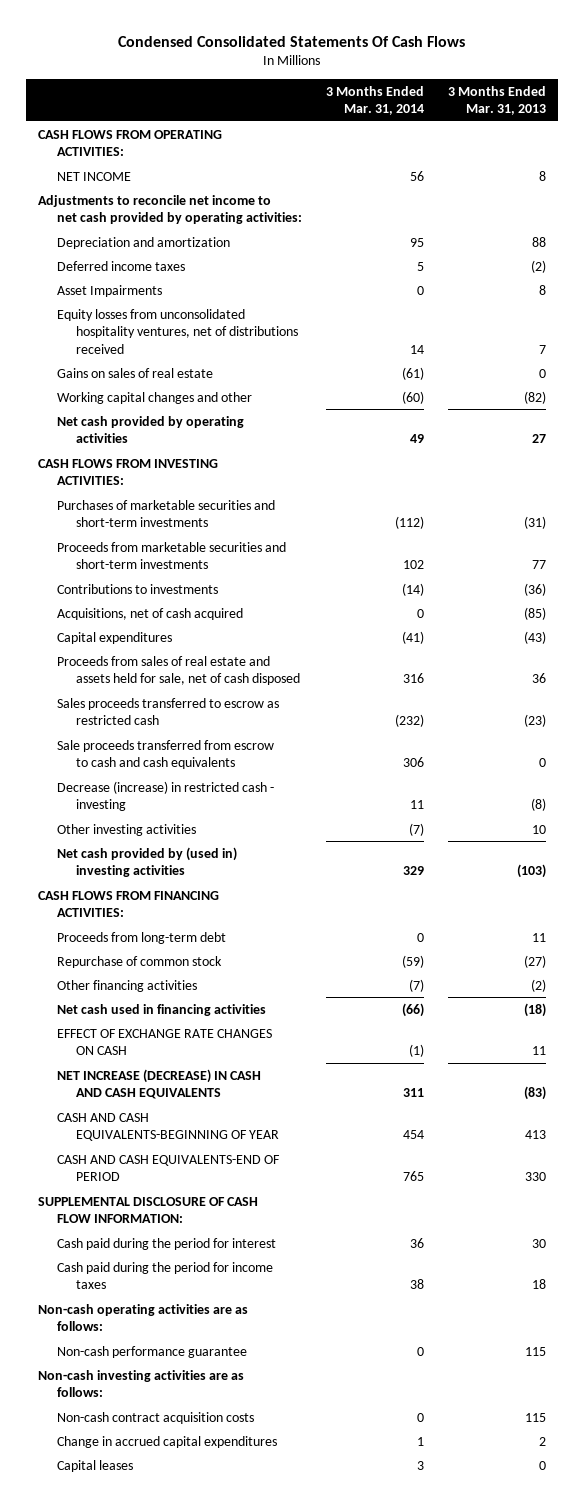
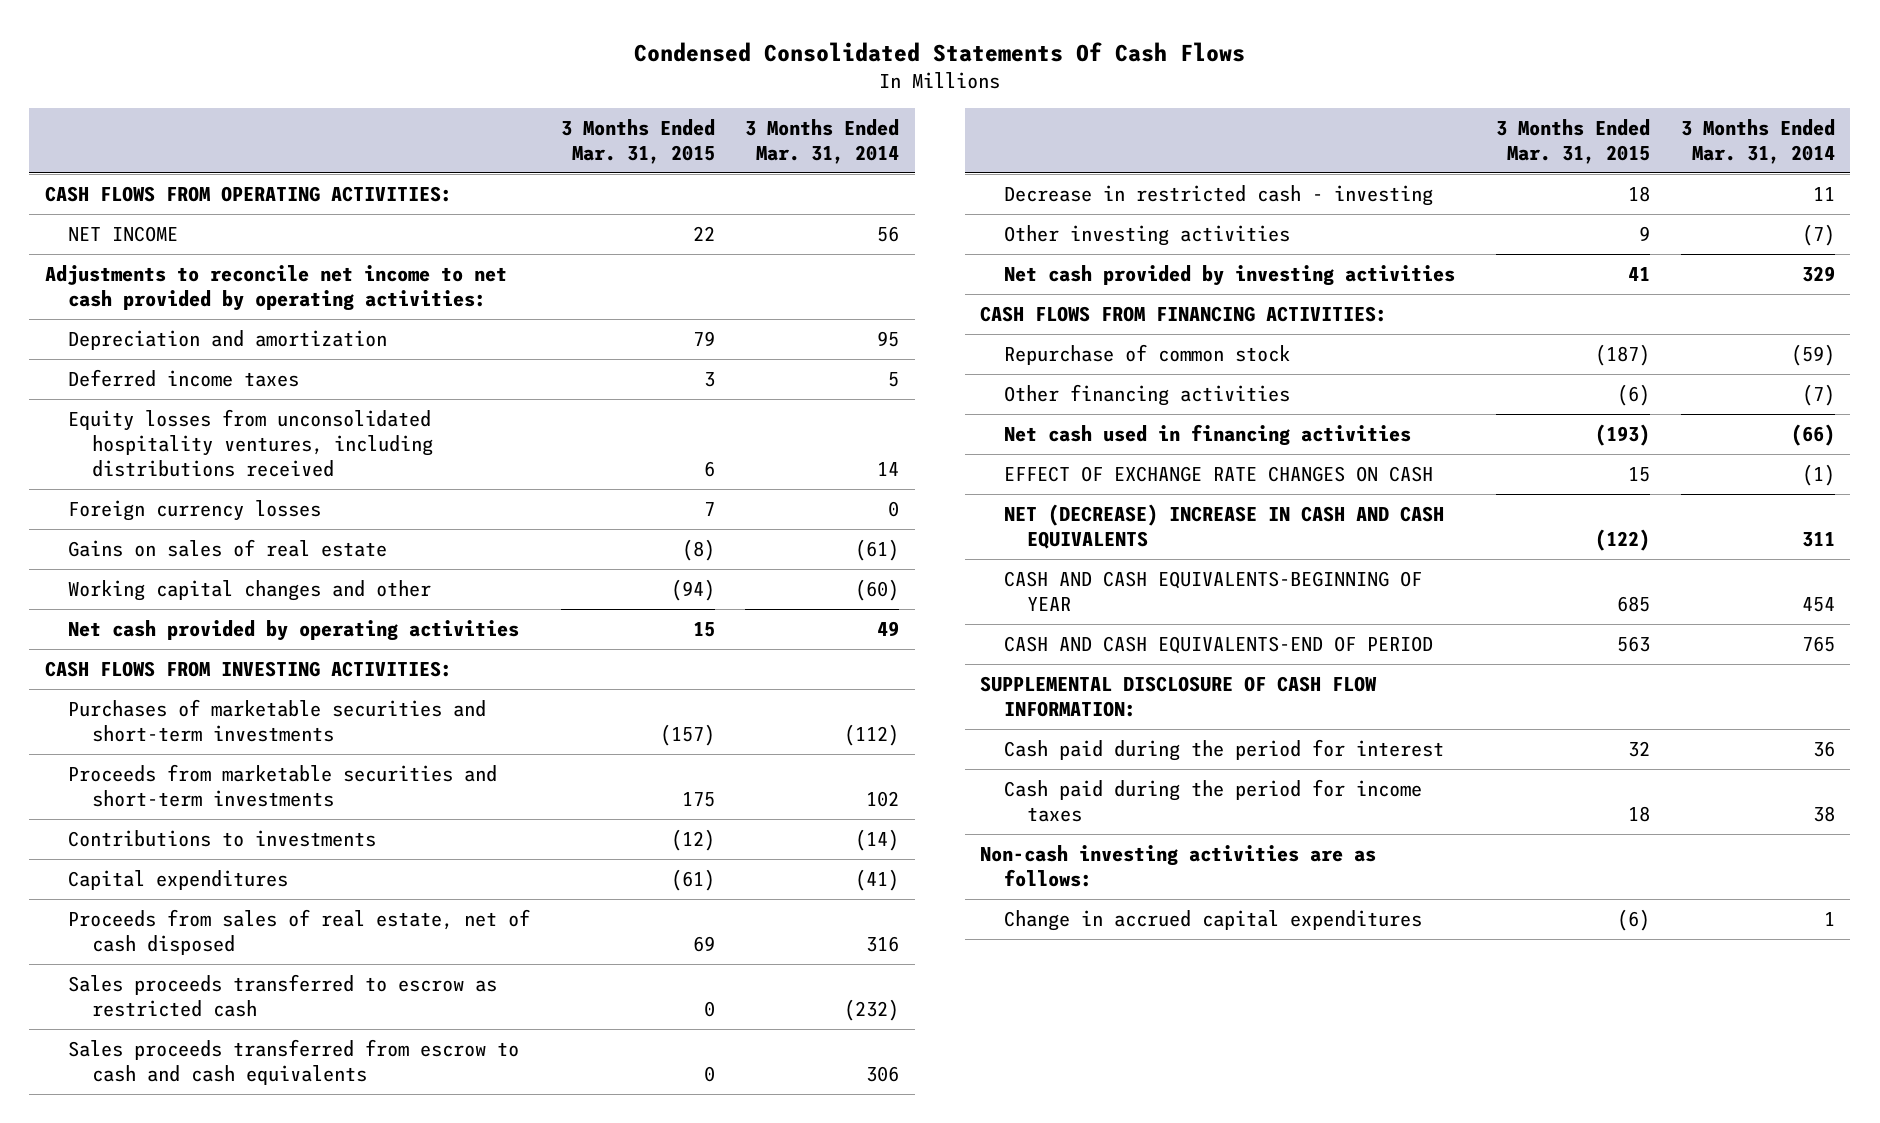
[447,85,546,116] 3 Months Ended Mar. 31, 2013 -> none
none -> [560,118,715,164] 3 Months Ended Mar. 31, 2015
[57,284,163,297] Asset Impairments -> none
[57,308,299,354] Equity losses from unconsolidated hospitality ventures, net of distributions received -> [68,408,433,478] Equity losses from unconsolidated hospitality ventures, including distributions received
none -> [68,499,322,521] Foreign currency losses
[57,607,244,620] Acquisitions, net of cash acquired -> none
[57,655,301,686] Proceeds from sales of real estate and assets held for sale, net of cash disposed -> [68,908,531,955] Proceeds from sales of real estate, net of cash disposed
[57,739,275,770] Sale proceeds transferred from escrow to cash and cash equivalents -> [68,1038,520,1085] Sales proceeds transferred from escrow to cash and cash equivalents
[57,780,275,812] Decrease (increase) in restricted cash - investing -> [1003,184,1433,206] Decrease in restricted cash - investing
[57,846,238,878] Net cash provided by (used in) investing activities -> [1003,264,1455,286] Net cash provided by investing activities
[57,931,227,944] Proceeds from long-term debt -> none
[57,1068,262,1100] NET INCREASE (DECREASE) IN CASH AND CASH EQUIVALENTS -> [1003,503,1444,549] NET (DECREASE) INCREASE IN CASH AND CASH EQUIVALENTS
[37,1303,248,1332] Non-cash operating activities are as follows: -> none
[57,1345,248,1358] Non-cash performance guarantee -> none
[57,1411,255,1424] Non-cash contract acquisition costs -> none
[57,1459,134,1472] Capital leases -> none

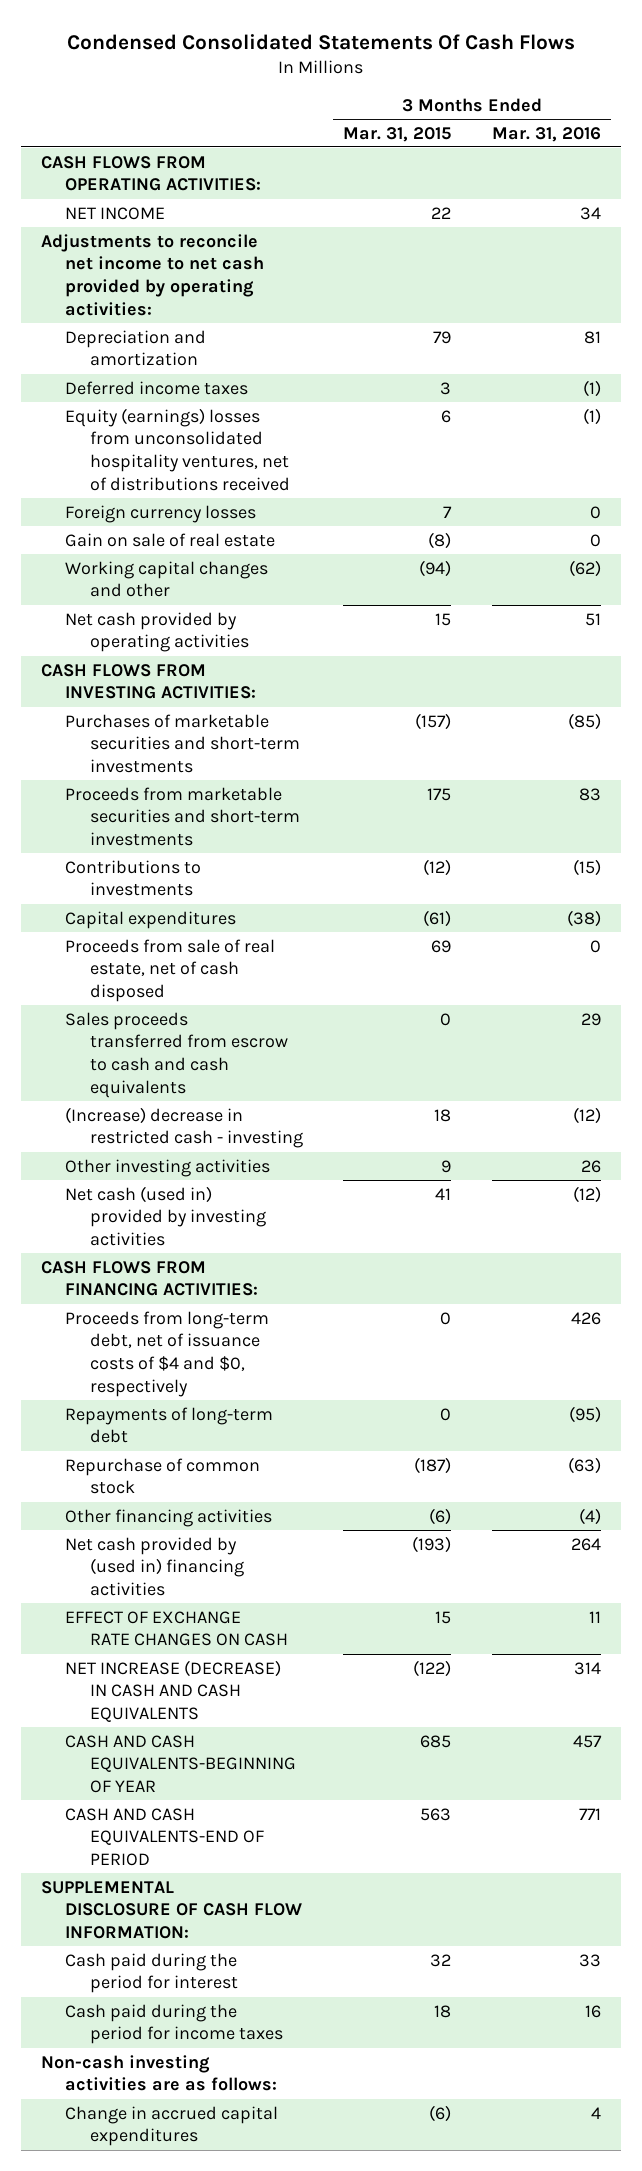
[745,118,900,164] 3 Months Ended Mar. 31, 2014 -> none
none -> [491,126,601,142] Mar. 31, 2016
[68,408,433,478] Equity losses from unconsolidated hospitality ventures, including distributions received -> [65,407,290,492] Equity (earnings) losses from unconsolidated hospitality ventures, net of distributions received
[68,538,388,557] Gains on sales of real estate -> [65,532,276,547] Gain on sale of real estate
[68,973,498,1017] Sales proceeds transferred to escrow as restricted cash -> none
[68,908,531,955] Proceeds from sales of real estate, net of cash disposed -> [65,938,276,1003] Proceeds from sale of real estate, net of cash disposed
[1003,184,1433,206] Decrease in restricted cash - investing -> [65,1106,303,1149] (Increase) decrease in restricted cash - investing
[1003,264,1455,286] Net cash provided by investing activities -> [65,1185,266,1247] Net cash (used in) provided by investing activities
none -> [65,1310,270,1398] Proceeds from long-term debt, net of issuance costs of $4 and $0, respectively
none -> [65,1406,274,1444] Repayments of long-term debt
[1003,423,1411,446] Net cash used in financing activities -> [65,1536,244,1597] Net cash provided by (used in) financing activities
[1003,503,1444,549] NET (DECREASE) INCREASE IN CASH AND CASH EQUIVALENTS -> [65,1659,282,1724] NET INCREASE (DECREASE) IN CASH AND CASH EQUIVALENTS

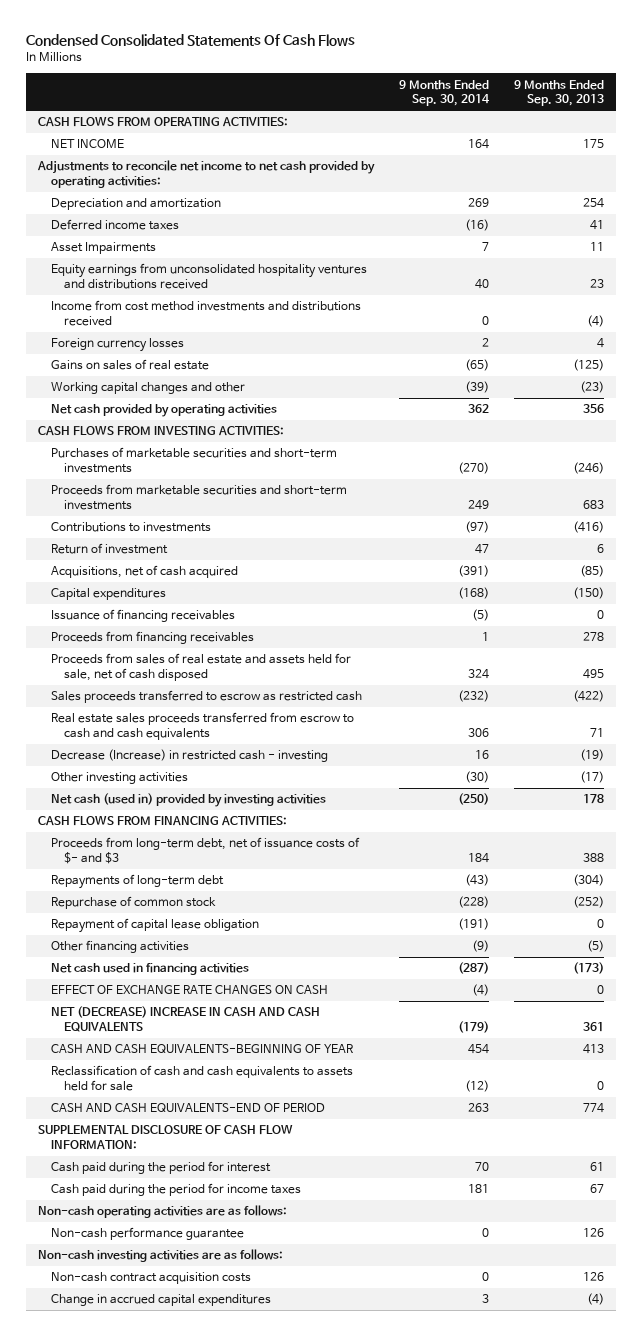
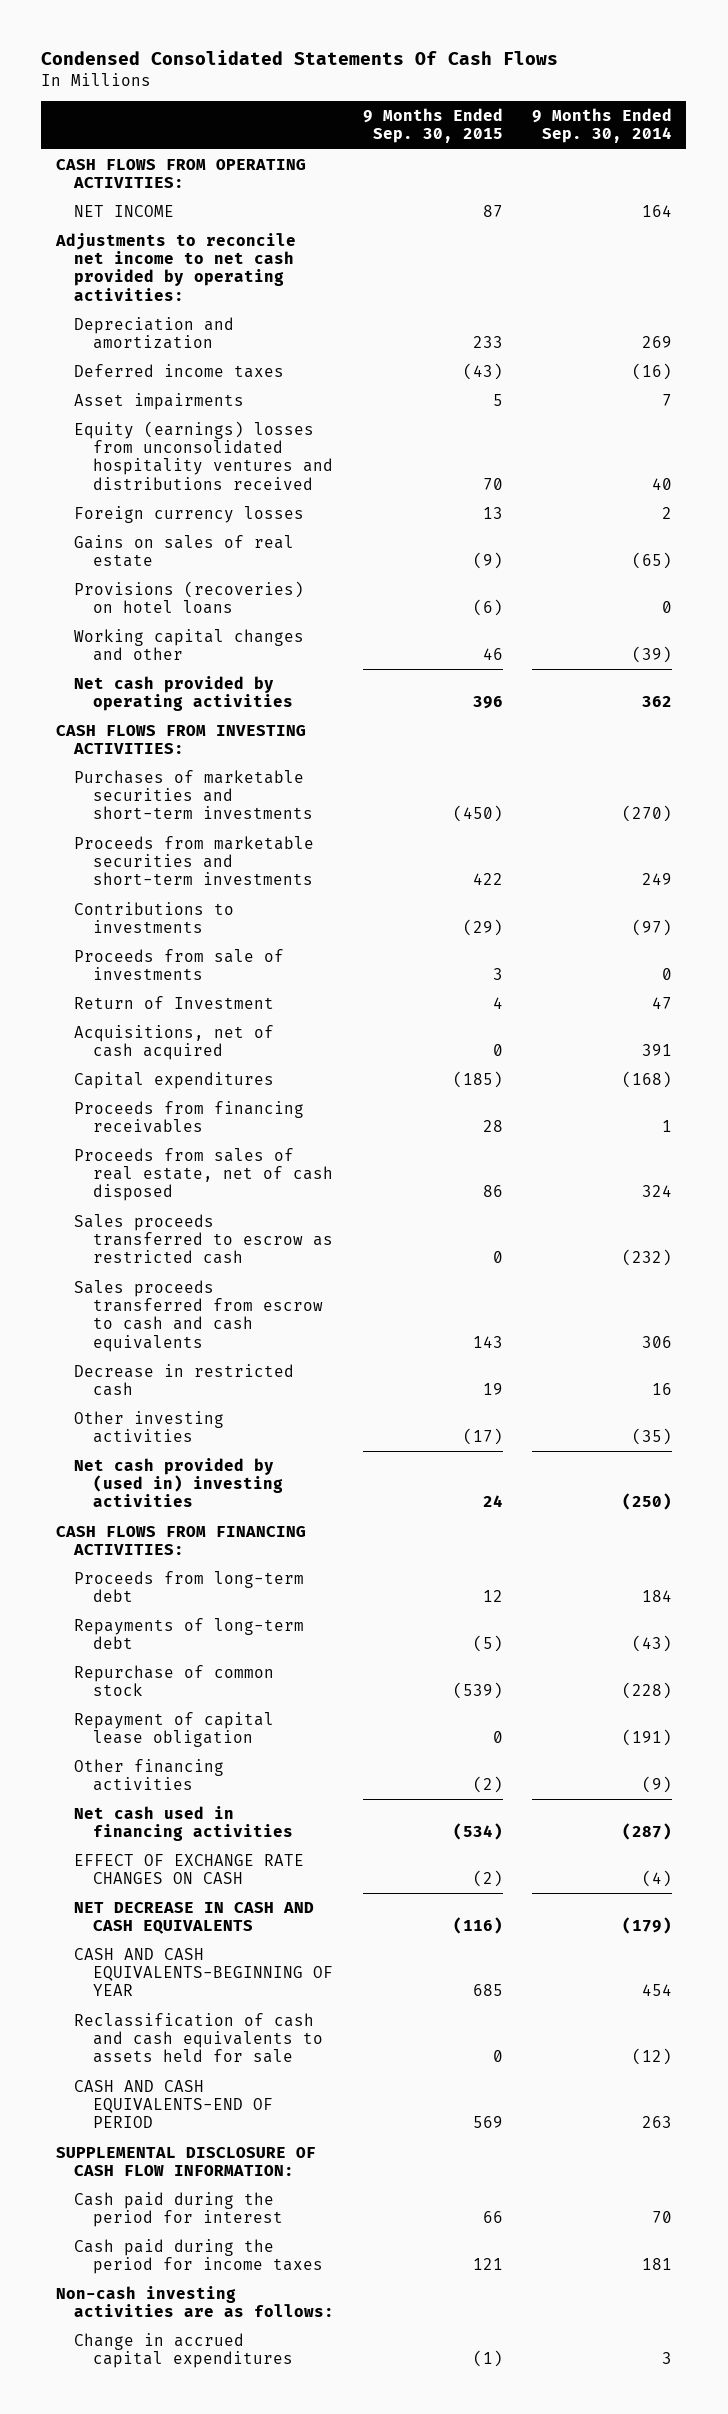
[513,79,604,107] 9 Months Ended Sep. 30, 2013 -> none
none -> [363,108,504,144] 9 Months Ended Sep. 30, 2015
[51,300,362,327] Income from cost method investments and distributions received -> none
[51,242,157,255] Asset Impairments -> [74,392,245,410] Asset impairments
[51,263,368,290] Equity earnings from unconsolidated hospitality ventures and distributions received -> [74,420,334,490] Equity (earnings) losses from unconsolidated hospitality ventures and distributions received
none -> [74,580,305,615] Provisions (recoveries) on hotel loans
[51,543,169,555] Return of investment -> [74,948,285,981] Proceeds from sale of investments
[474,544,489,555] 47 -> [661,968,672,981] 0
none -> [74,995,275,1009] Return of Investment
[457,565,489,578] (391) -> [641,1044,672,1057] 391
[51,609,236,623] Issuance of financing receivables -> none
[51,653,352,682] Proceeds from sales of real estate and assets held for sale, net of cash disposed -> [74,1147,334,1202] Proceeds from sales of real estate, net of cash disposed
[51,712,355,741] Real estate sales proceeds transferred from escrow to cash and cash equivalents -> [74,1279,324,1352] Sales proceeds transferred from escrow to cash and cash equivalents
[51,749,329,763] Decrease (Increase) in restricted cash - investing -> [74,1363,295,1397] Decrease in restricted cash
[464,771,489,784] (30) -> [631,1428,672,1446] (35)
[51,793,327,808] Net cash (used in) provided by investing activities -> [74,1457,284,1508] Net cash provided by (used in) investing activities
[51,837,361,865] Proceeds from long-term debt, net of issuance costs of $- and $3 -> [74,1570,305,1603] Proceeds from long-term debt
[51,1006,321,1033] NET (DECREASE) INCREASE IN CASH AND CASH EQUIVALENTS -> [74,1901,315,1935] NET DECREASE IN CASH AND CASH EQUIVALENTS
[38,1205,288,1219] Non-cash operating activities are as follows: -> none
[51,1227,245,1241] Non-cash performance guarantee -> none
[51,1272,252,1285] Non-cash contract acquisition costs -> none

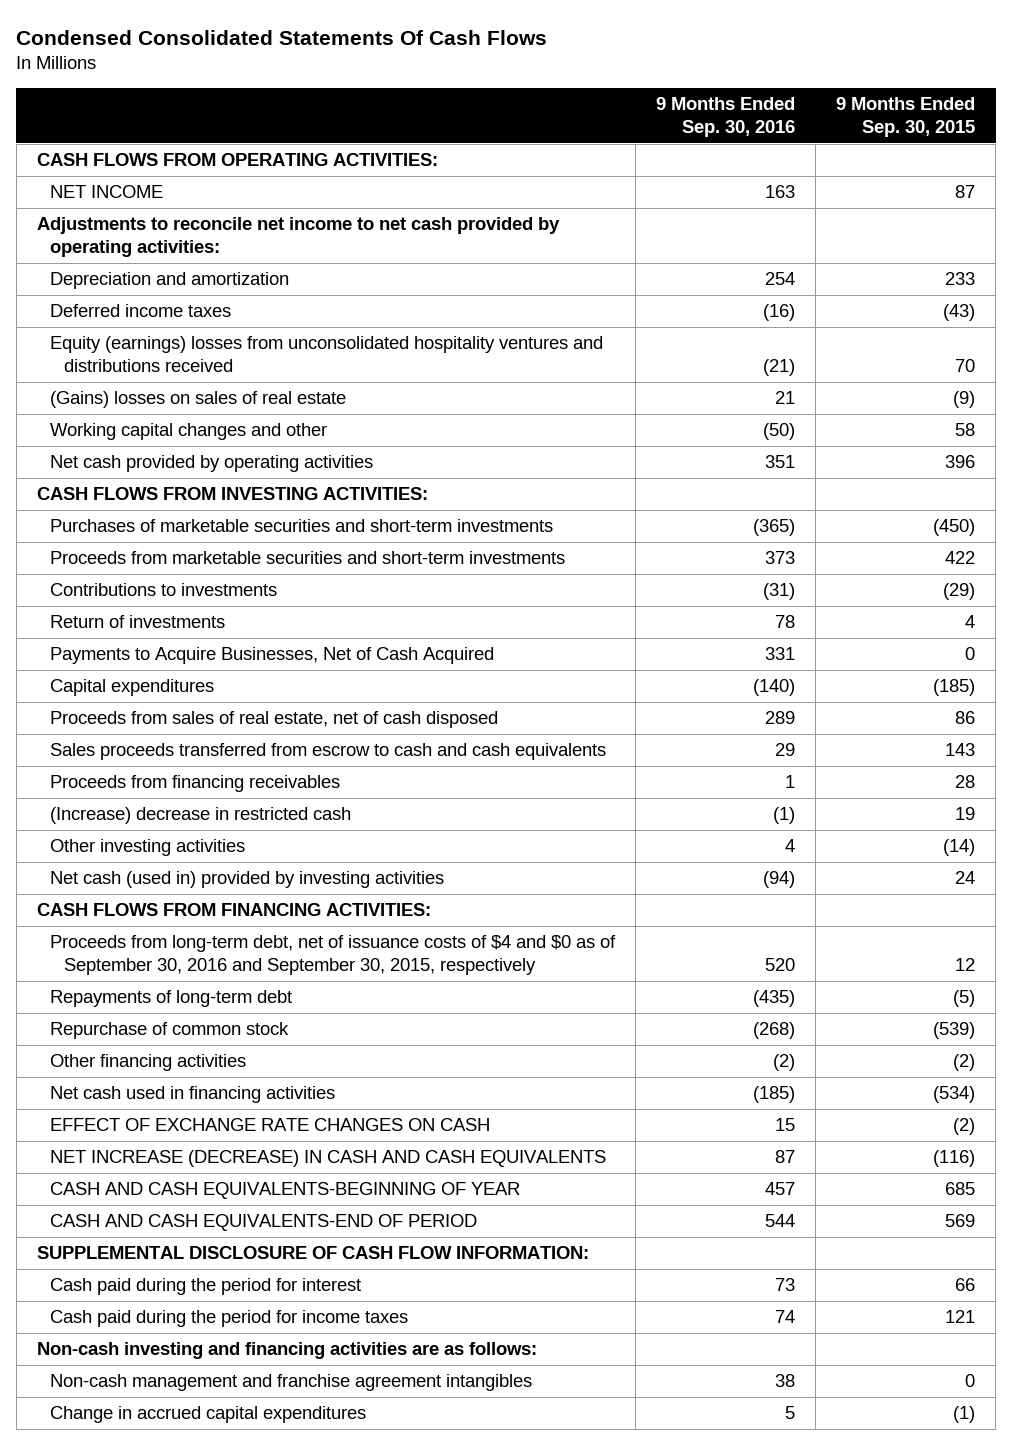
[531,108,672,144] 9 Months Ended Sep. 30, 2014 -> none
none -> [656,97,796,138] 9 Months Ended Sep. 30, 2016
[74,392,245,410] Asset impairments -> none
[74,505,305,523] Foreign currency losses -> none
[74,580,305,615] Provisions (recoveries) on hotel loans -> none
[74,534,295,568] Gains on sales of real estate -> [50,391,347,409] (Gains) losses on sales of real estate
[483,648,504,661] 46 -> [955,423,976,437] 58
[74,948,285,981] Proceeds from sale of investments -> none
[74,995,275,1009] Return of Investment -> [50,615,226,629] Return of investments
[74,1024,275,1061] Acquisitions, net of cash acquired -> [50,647,495,665] Payments to Acquire Businesses, Net of Cash Acquired
[74,1213,334,1265] Sales proceeds transferred to escrow as restricted cash -> none
[74,1100,305,1134] Proceeds from financing receivables -> [50,775,341,793] Proceeds from financing receivables
[74,1363,295,1397] Decrease in restricted cash -> [50,807,352,825] (Increase) decrease in restricted cash
[463,1428,504,1446] (17) -> [943,839,976,857] (14)
[74,1457,284,1508] Net cash provided by (used in) investing activities -> [50,871,445,889] Net cash (used in) provided by investing activities
[74,1570,305,1603] Proceeds from long-term debt -> [50,935,617,976] Proceeds from long-term debt, net of issuance costs of $4 and $0 as of September 30, 2016 and September 30, 2015, respectively
[74,1711,275,1748] Repayment of capital lease obligation -> none
[74,1901,315,1935] NET DECREASE IN CASH AND CASH EQUIVALENTS -> [50,1150,607,1168] NET INCREASE (DECREASE) IN CASH AND CASH EQUIVALENTS
[74,2012,324,2064] Reclassification of cash and cash equivalents to assets held for sale -> none
[55,2285,335,2318] Non-cash investing activities are as follows: -> [36,1342,537,1360] Non-cash investing and financing activities are as follows:
none -> [50,1374,533,1392] Non-cash management and franchise agreement intangibles

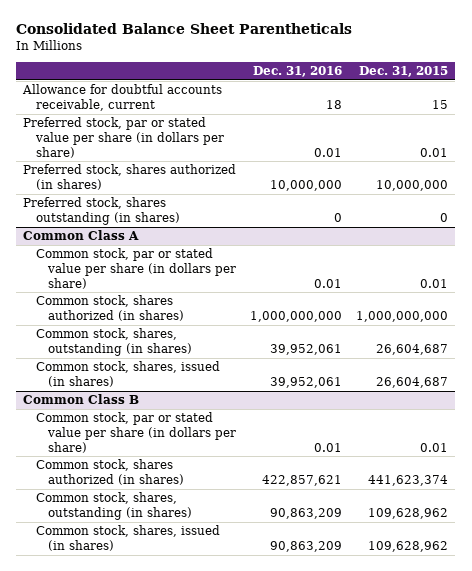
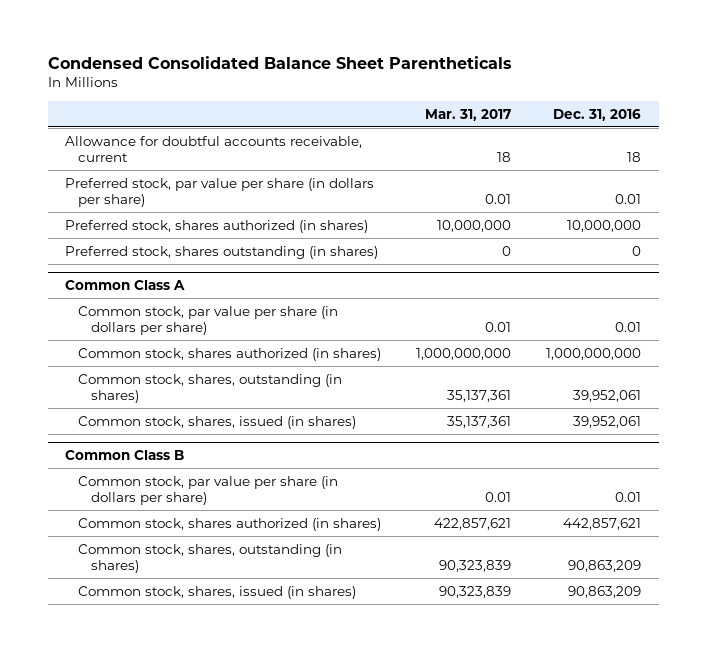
[16,23,353,35] Consolidated Balance Sheet Parentheticals -> [47,55,512,69] Condensed Consolidated Balance Sheet Parentheticals
[359,65,449,77] Dec. 31, 2015 -> none
none -> [424,108,511,121] Mar. 31, 2017
[23,117,224,158] Preferred stock, par or stated value per share (in dollars per share) -> [65,177,375,208] Preferred stock, par value per share (in dollars per share)
[35,248,237,289] Common stock, par or stated value per share (in dollars per share) -> [77,305,338,336] Common stock, par value per share (in dollars per share)
[35,412,237,453] Common stock, par or stated value per share (in dollars per share) -> [77,475,338,506] Common stock, par value per share (in dollars per share)
[262,474,343,486] 422,857,621 -> [562,517,641,530] 442,857,621

